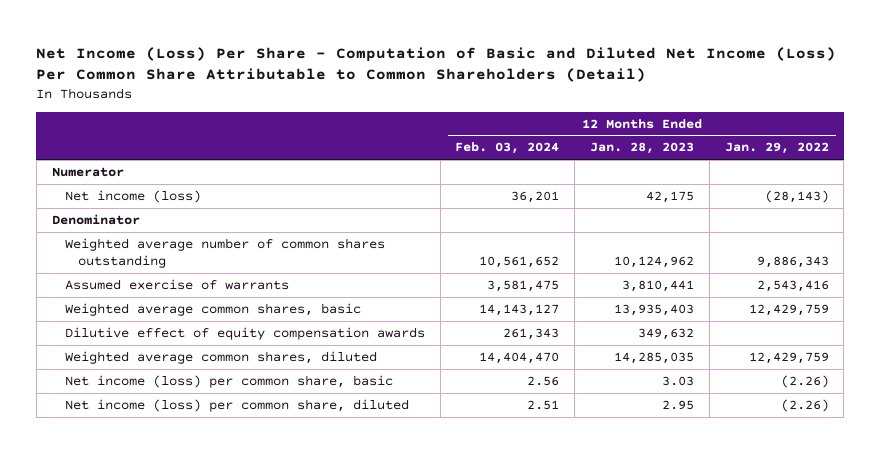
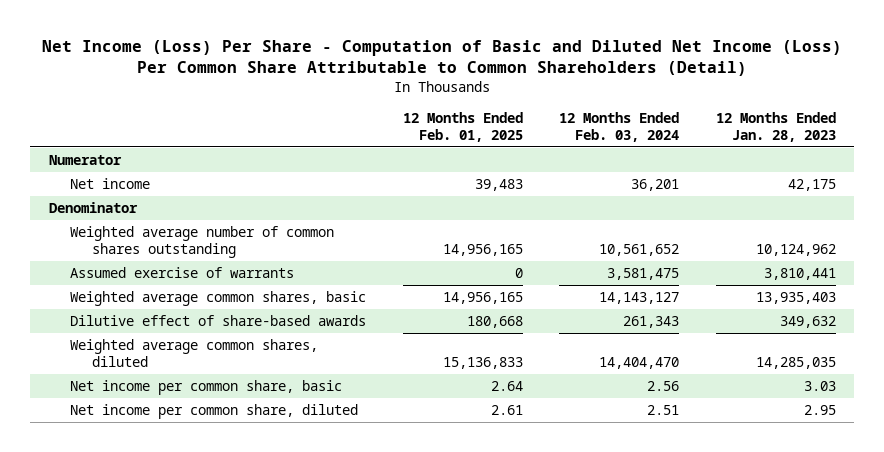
[724,142,829,155] Jan. 29, 2022 -> none
none -> [402,112,523,142] 12 Months Ended Feb. 01, 2025
[64,189,201,203] Net income (loss) -> [70,178,151,190] Net income
[64,326,425,340] Dilutive effect of equity compensation awards -> [70,315,367,327] Dilutive effect of share-based awards
[64,374,393,388] Net income (loss) per common share, basic -> [70,380,343,396] Net income per common share, basic
[64,398,409,412] Net income (loss) per common share, diluted -> [70,404,359,420] Net income per common share, diluted

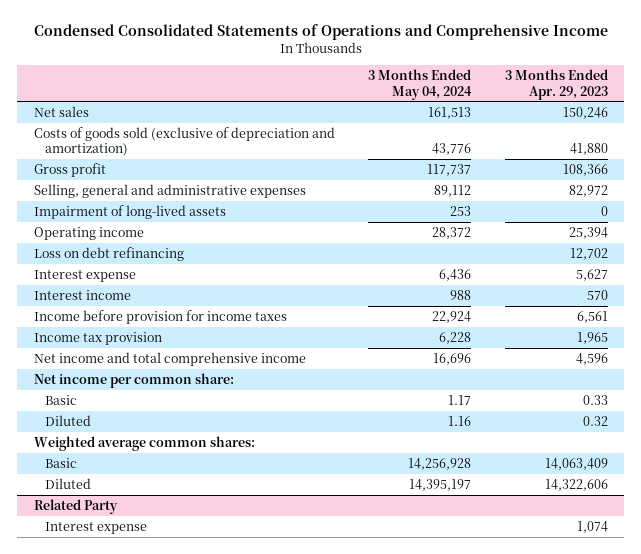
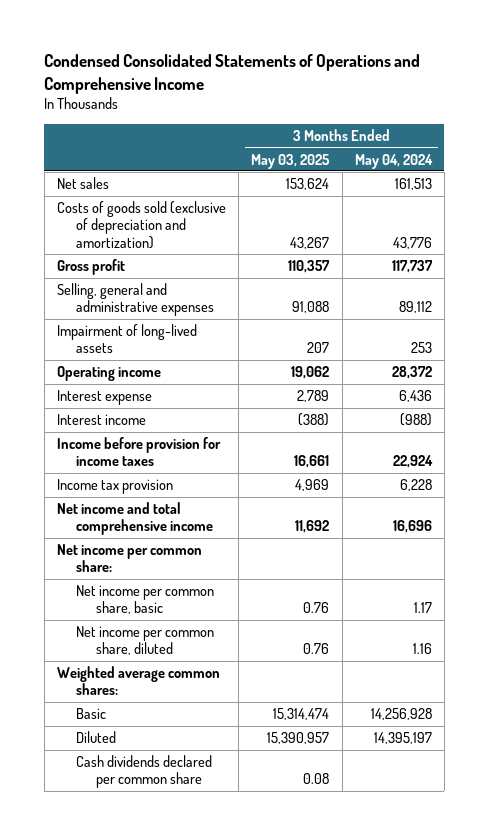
[504,69,608,100] 3 Months Ended Apr. 29, 2023 -> none
none -> [251,153,331,169] May 03, 2025
[33,246,184,261] Loss on debt refinancing -> none
[450,289,472,300] 988 -> [399,413,432,427] (988)
[45,394,78,405] Basic -> [76,585,215,615] Net income per common share, basic
[45,414,92,426] Diluted -> [76,626,215,656] Net income per common share, diluted
[33,498,118,514] Related Party -> none
[45,521,148,534] Interest expense -> none
none -> [76,755,213,789] Cash dividends declared per common share

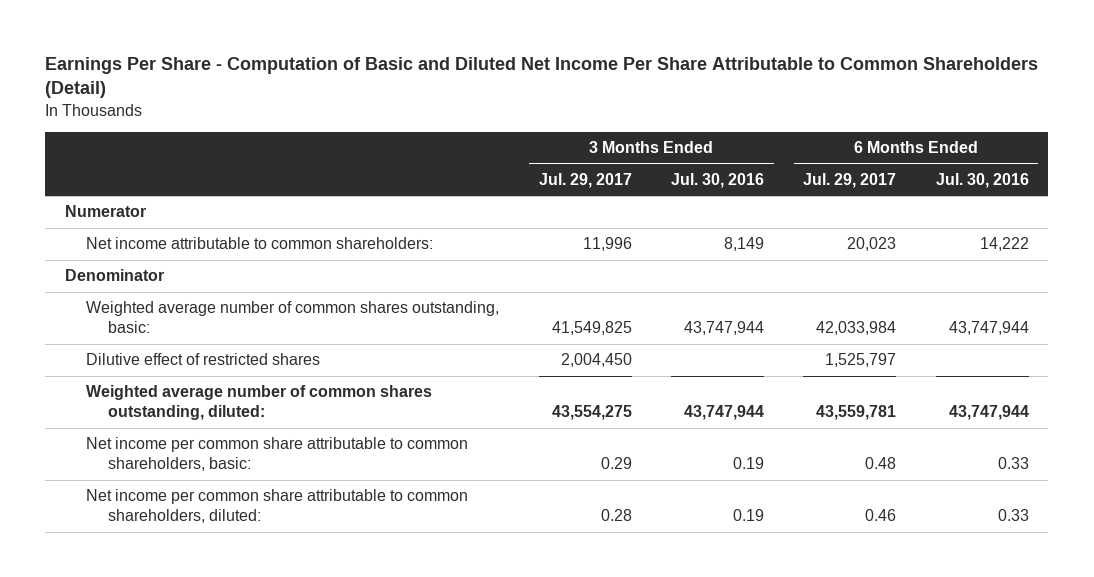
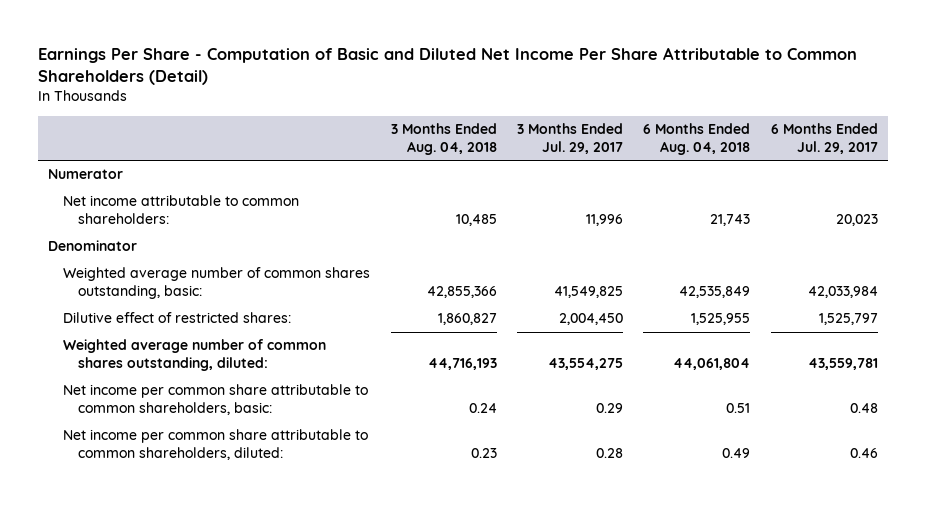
[671,172,765,188] Jul. 30, 2016 -> none
[935,172,1029,188] Jul. 30, 2016 -> none
none -> [390,122,497,155] 3 Months Ended Aug. 04, 2018
none -> [643,122,751,155] 6 Months Ended Aug. 04, 2018
[86,353,321,366] Dilutive effect of restricted shares -> [63,312,292,324] Dilutive effect of restricted shares:

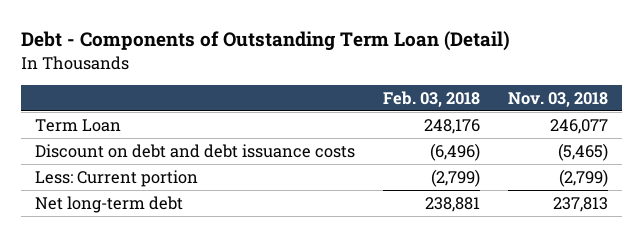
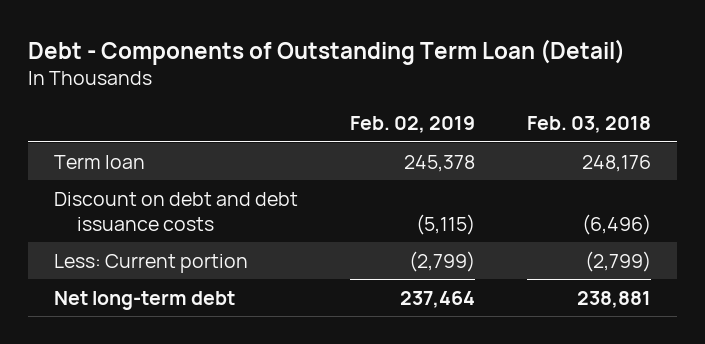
[508,92,609,108] Nov. 03, 2018 -> none
none -> [349,116,475,134] Feb. 02, 2019
[34,118,121,132] Term Loan -> [53,154,145,169] Term loan

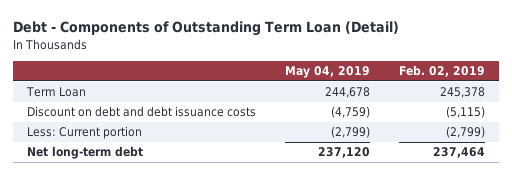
[526,116,651,134] Feb. 03, 2018 -> none
none -> [285,66,371,79] May 04, 2019
[53,154,145,169] Term loan -> [26,87,87,98] Term Loan

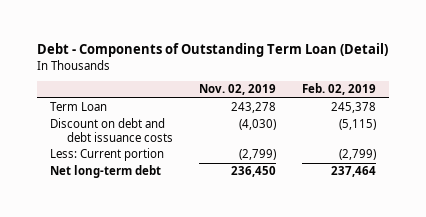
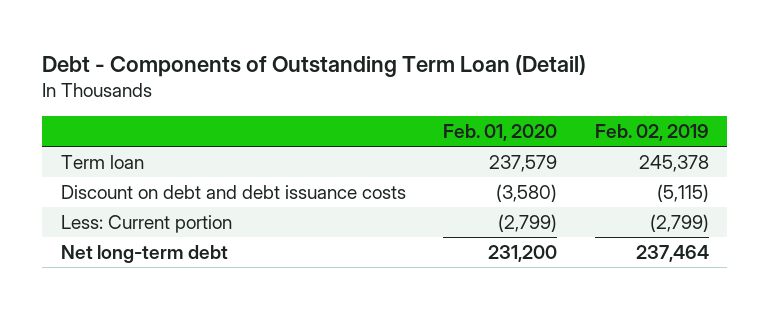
[198,84,276,96] Nov. 02, 2019 -> none
none -> [443,124,558,142] Feb. 01, 2020
[49,102,107,112] Term Loan -> [60,154,144,169] Term loan

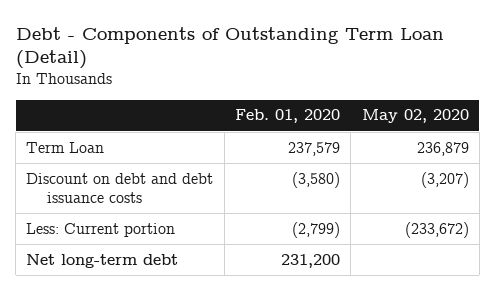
[594,124,709,142] Feb. 02, 2019 -> none
none -> [361,109,469,124] May 02, 2020
[60,154,144,169] Term loan -> [26,141,105,153] Term Loan

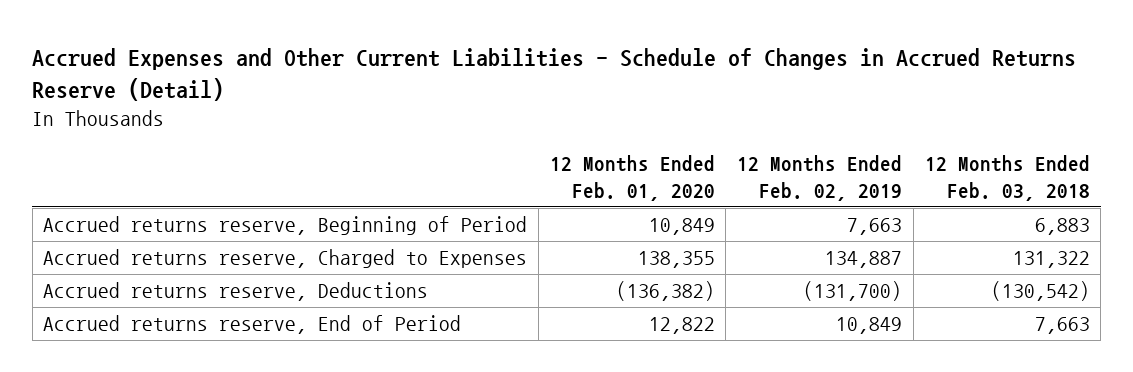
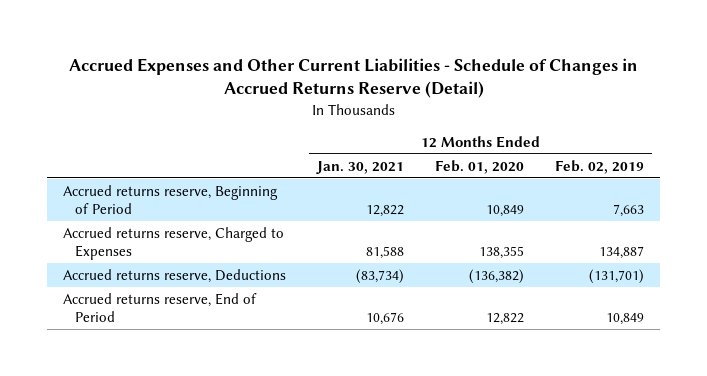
[924,154,1090,201] 12 Months Ended Feb. 03, 2018 -> none
none -> [316,160,405,174] Jan. 30, 2021
[803,281,903,302] (131,700) -> [589,268,645,284] (131,701)

